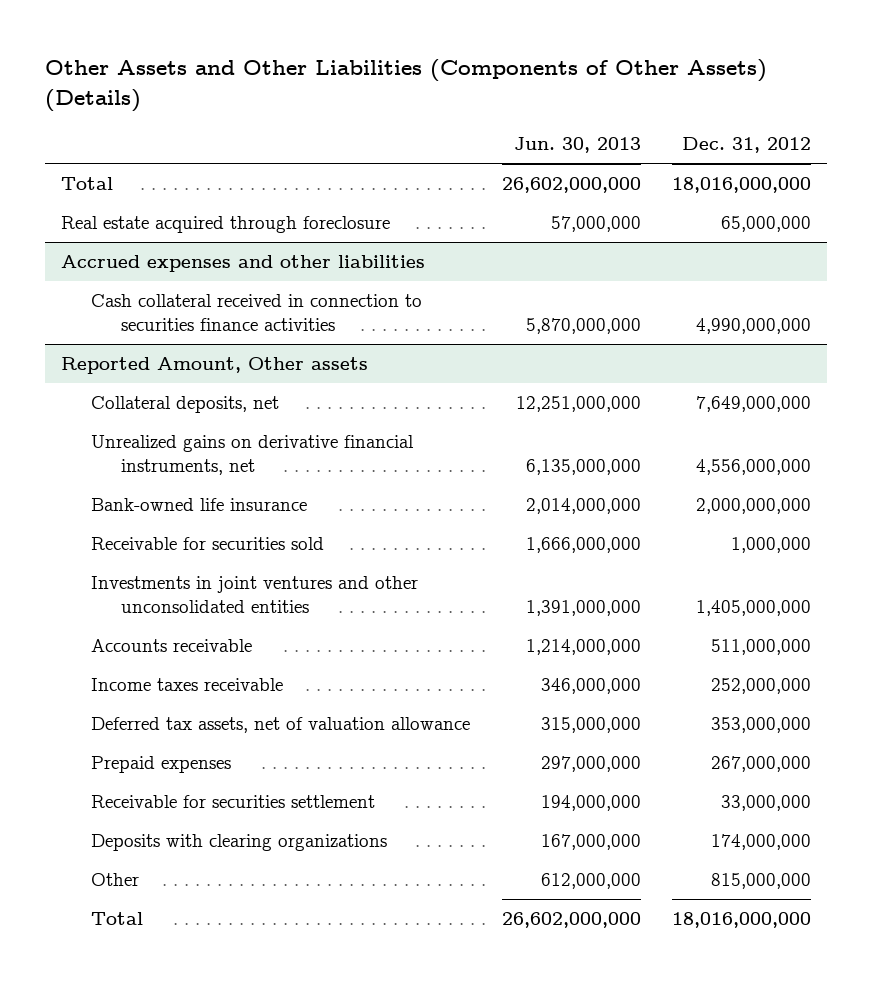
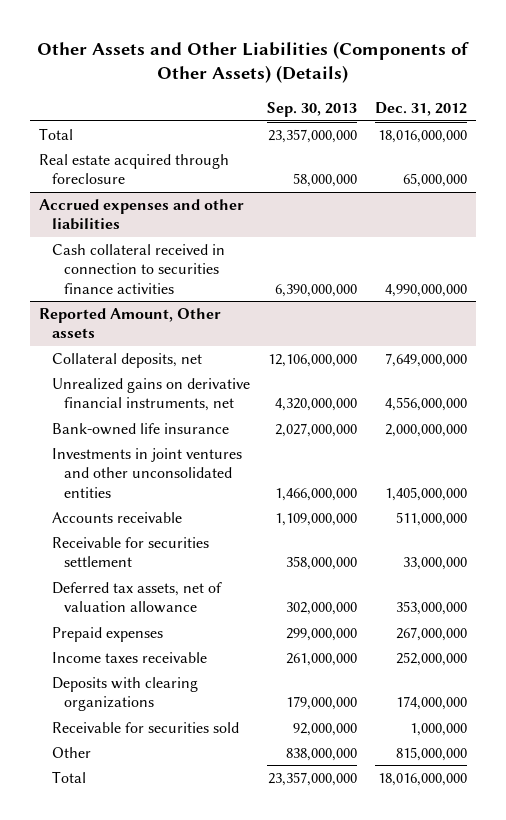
[513,137,641,154] Jun. 30, 2013 -> none
none -> [267,102,358,118] Sep. 30, 2013
[91,795,376,809] Receivable for securities settlement -> [51,536,209,568] Receivable for securities settlement
[91,678,284,692] Income taxes receivable -> [51,651,207,663] Income taxes receivable
[91,537,325,551] Receivable for securities sold -> [51,721,239,733] Receivable for securities sold

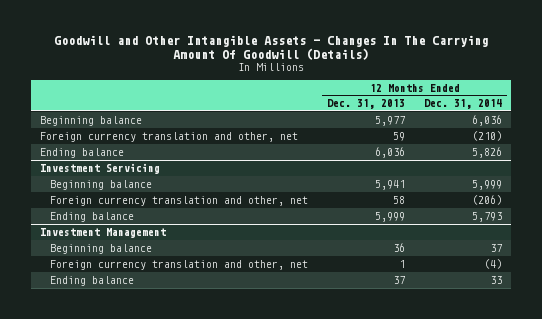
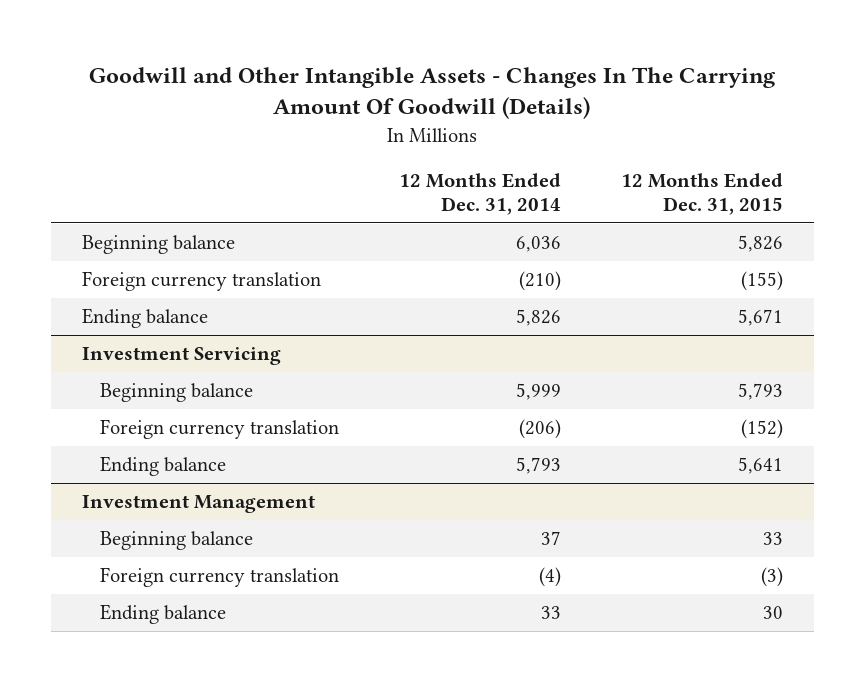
[327,99,406,110] Dec. 31, 2013 -> none
none -> [621,172,784,215] 12 Months Ended Dec. 31, 2015
[40,131,299,142] Foreign currency translation and other, net -> [81,270,321,291] Foreign currency translation
[50,195,309,206] Foreign currency translation and other, net -> [99,418,339,439] Foreign currency translation
[50,259,309,270] Foreign currency translation and other, net -> [99,566,339,587] Foreign currency translation

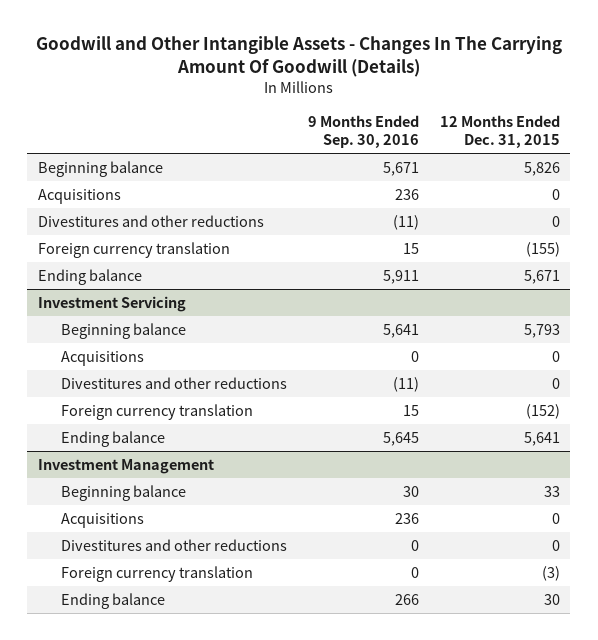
[399,172,562,215] 12 Months Ended Dec. 31, 2014 -> none
none -> [307,114,419,149] 9 Months Ended Sep. 30, 2016
none -> [38,188,122,204] Acquisitions
none -> [38,214,265,227] Divestitures and other reductions
none -> [60,350,144,366] Acquisitions
none -> [60,376,287,389] Divestitures and other reductions
none -> [60,512,144,528] Acquisitions
none -> [60,538,287,551] Divestitures and other reductions

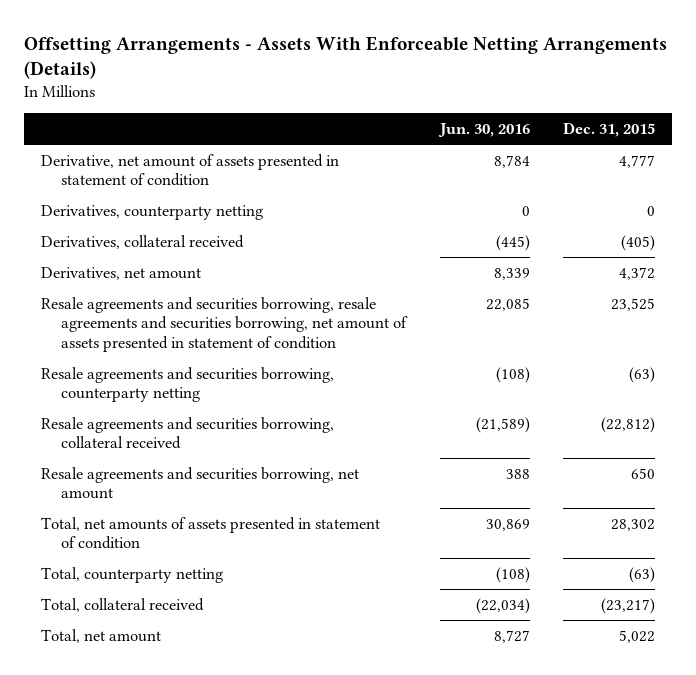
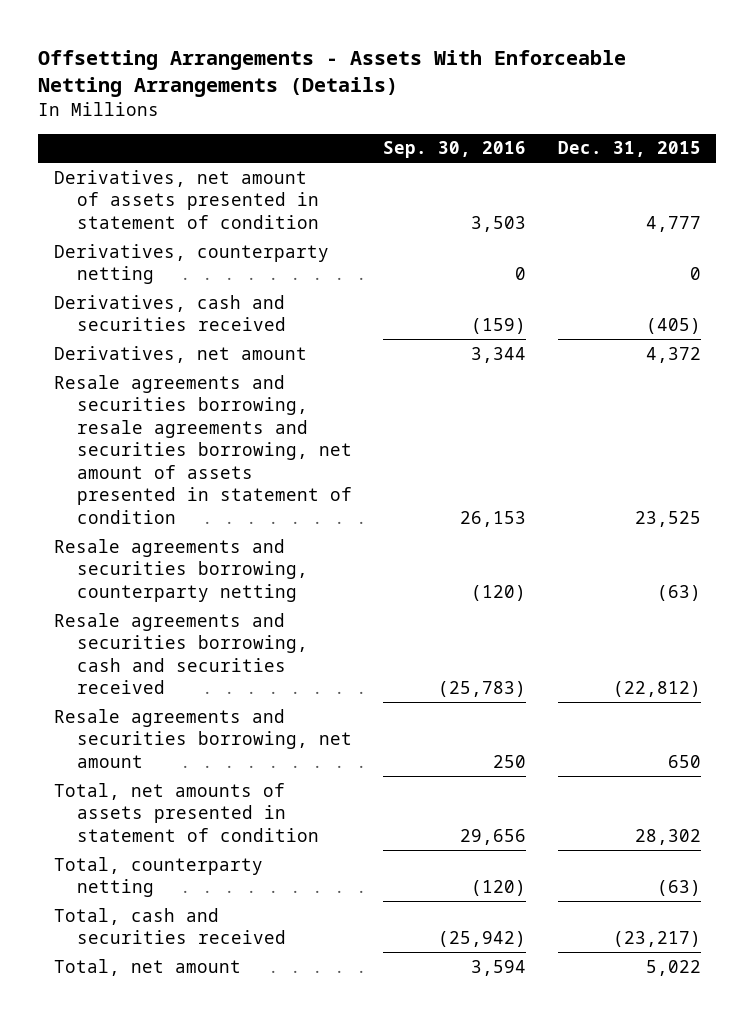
[437,123,530,138] Jun. 30, 2016 -> none
none -> [383,141,527,159] Sep. 30, 2016
[41,153,340,187] Derivative, net amount of assets presented in statement of condition -> [53,169,319,229] Derivatives, net amount of assets presented in statement of condition
[41,234,245,249] Derivatives, collateral received -> [53,294,286,332] Derivatives, cash and securities received
[41,416,335,450] Resale agreements and securities borrowing, collateral received -> [53,612,308,695] Resale agreements and securities borrowing, cash and securities received
[41,597,205,612] Total, collateral received -> [53,907,286,945] Total, cash and securities received

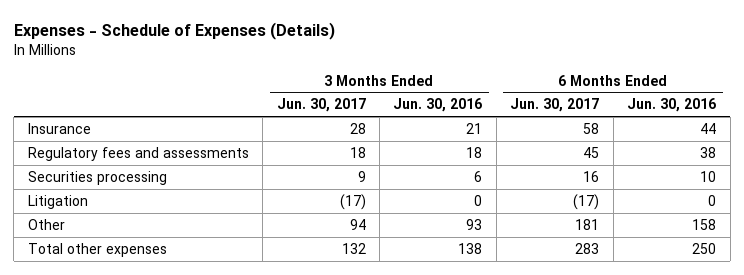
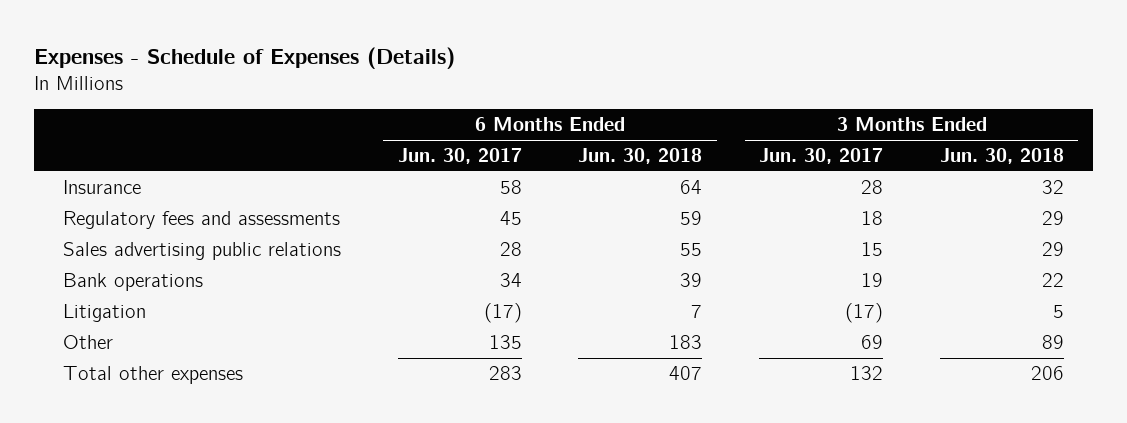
[393,98,483,113] Jun. 30, 2016 -> none
[627,98,717,113] Jun. 30, 2016 -> none
none -> [578,147,703,164] Jun. 30, 2018
none -> [940,147,1065,164] Jun. 30, 2018
[27,170,167,185] Securities processing -> none
none -> [62,241,341,260] Sales advertising public relations
none -> [62,272,203,291] Bank operations
[349,218,366,230] 94 -> [861,334,884,349] 69
[575,218,600,230] 181 -> [488,334,522,349] 135

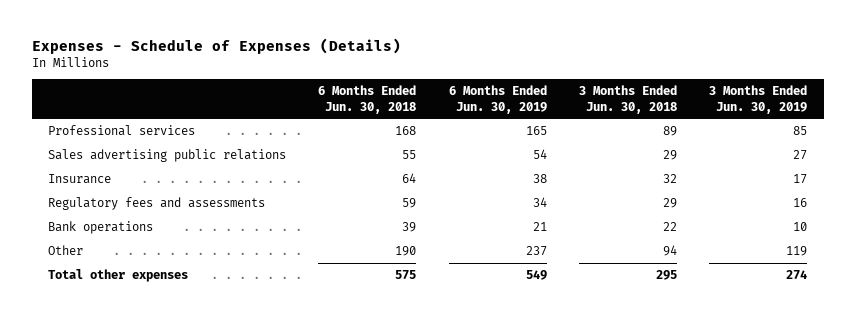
[397,147,522,164] Jun. 30, 2017 -> none
[759,147,884,164] Jun. 30, 2017 -> none
none -> [448,85,547,114] 6 Months Ended Jun. 30, 2019
none -> [709,85,808,114] 3 Months Ended Jun. 30, 2019
none -> [47,125,195,137] Professional services
[62,241,341,260] Sales advertising public relations -> [47,149,286,163] Sales advertising public relations
[62,303,146,322] Litigation -> none
[669,334,703,349] 183 -> [395,246,417,257] 190
[1042,334,1065,349] 89 -> [663,245,678,257] 94
[669,365,703,380] 407 -> [395,270,417,280] 575
[1031,365,1065,380] 206 -> [656,270,678,281] 295

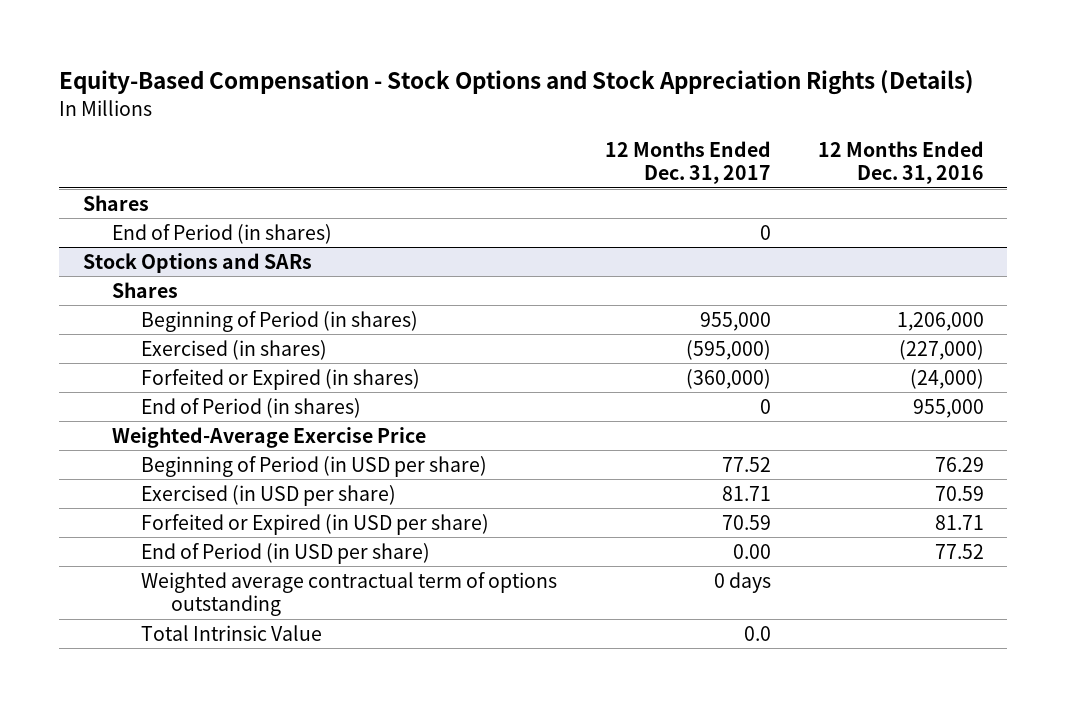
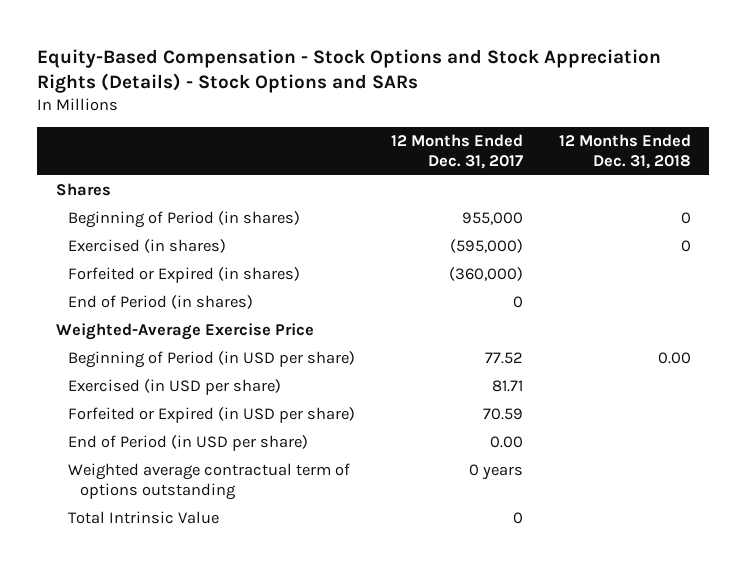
[59,70,975,96] Equity-Based Compensation - Stock Options and Stock Appreciation Rights (Details) -> [37,48,662,94] Equity-Based Compensation - Stock Options and Stock Appreciation Rights (Details) - Stock Options and SARs
[817,140,984,185] 12 Months Ended Dec. 31, 2016 -> none
none -> [559,134,692,169] 12 Months Ended Dec. 31, 2018
[112,223,333,244] End of Period (in shares) -> none
[82,252,312,273] Stock Options and SARs -> none
[112,281,179,298] Shares -> none
[713,571,771,593] 0 days -> [469,464,524,481] 0 years
[743,625,771,641] 0.0 -> [513,512,524,525] 0

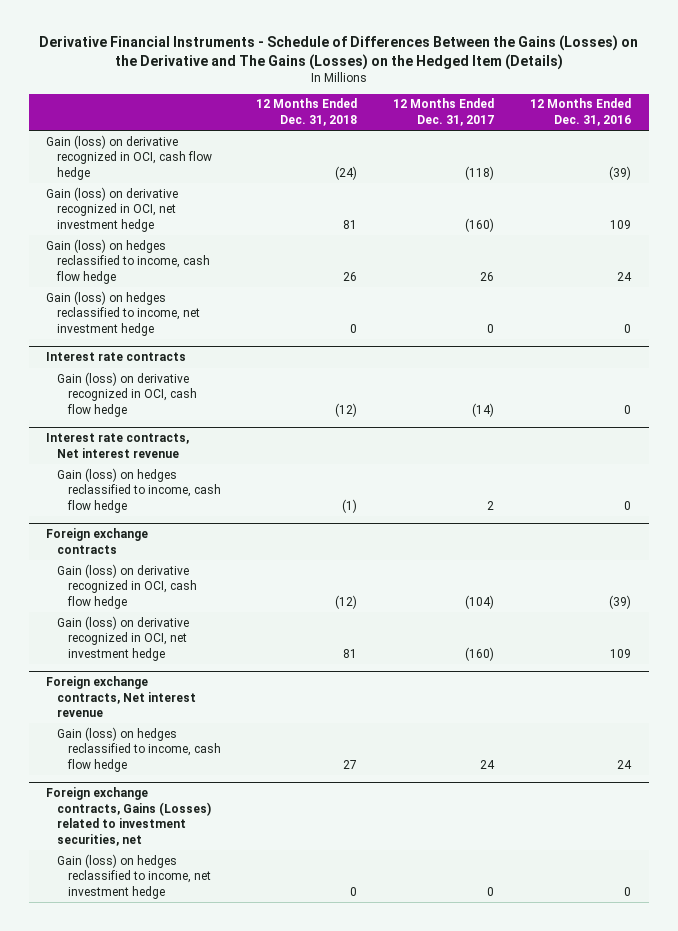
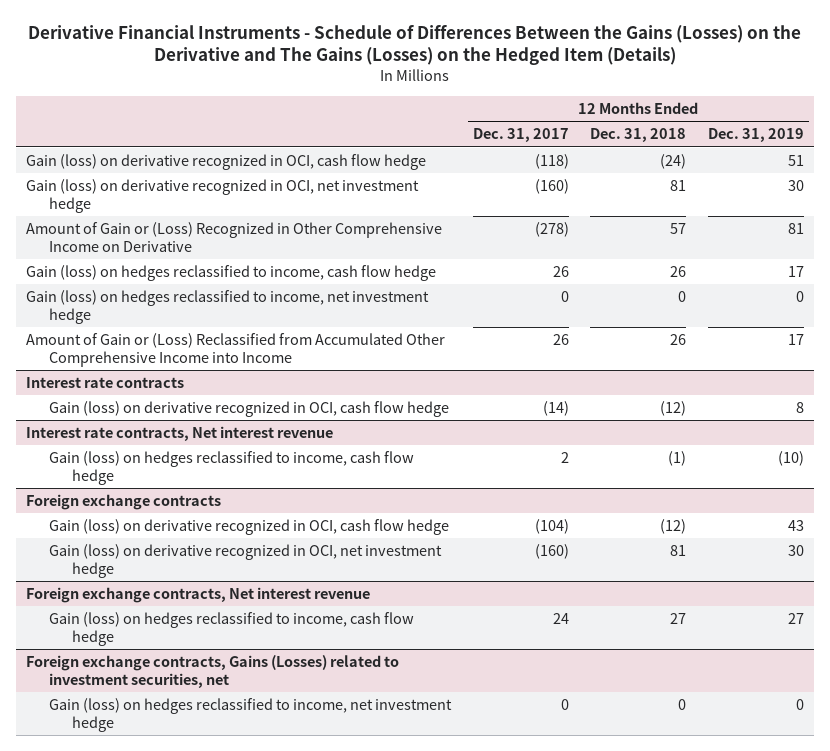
[530,98,632,126] 12 Months Ended Dec. 31, 2016 -> none
none -> [707,128,804,143] Dec. 31, 2019
none -> [26,222,443,252] Amount of Gain or (Loss) Recognized in Other Comprehensive Income on Derivative
none -> [26,333,446,367] Amount of Gain or (Loss) Reclassified from Accumulated Other Comprehensive Income into Income

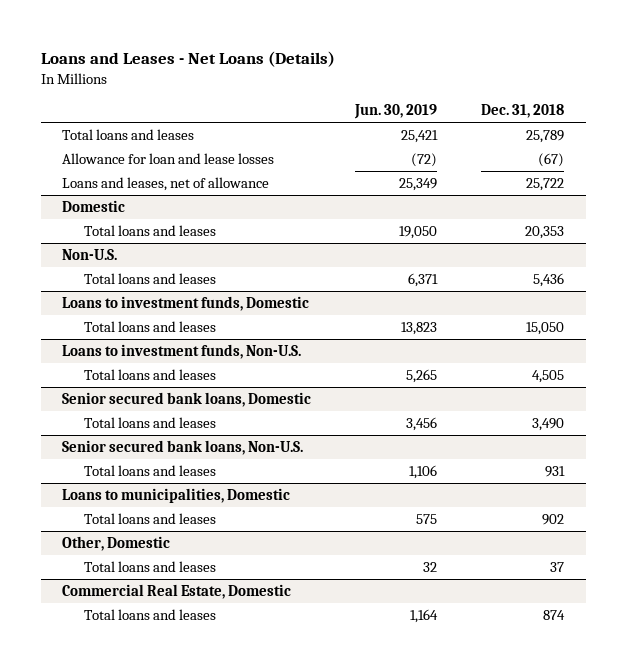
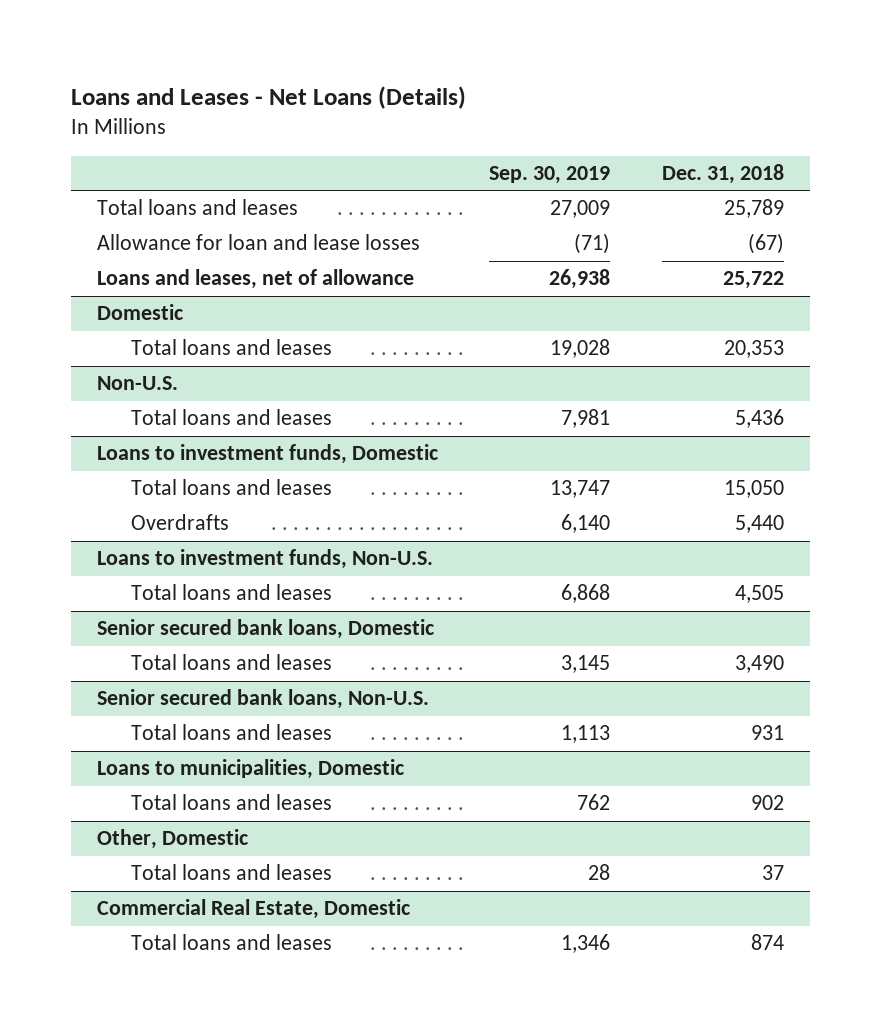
[354,104,438,120] Jun. 30, 2019 -> none
none -> [489,166,611,185] Sep. 30, 2019
none -> [131,514,230,531] Overdrafts

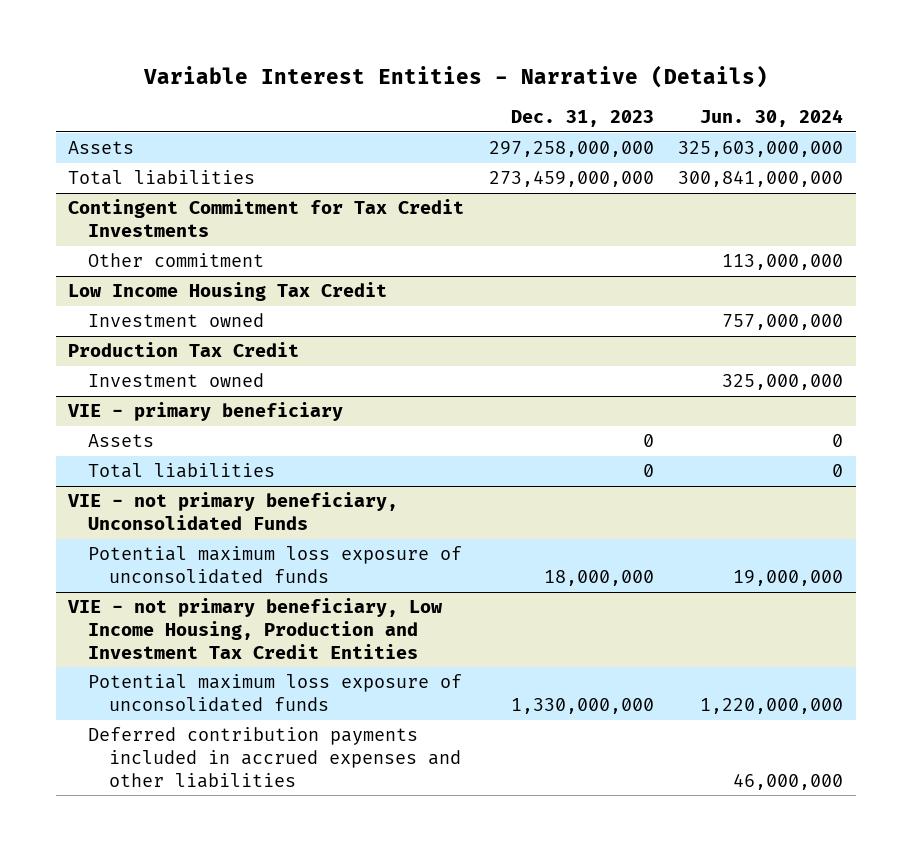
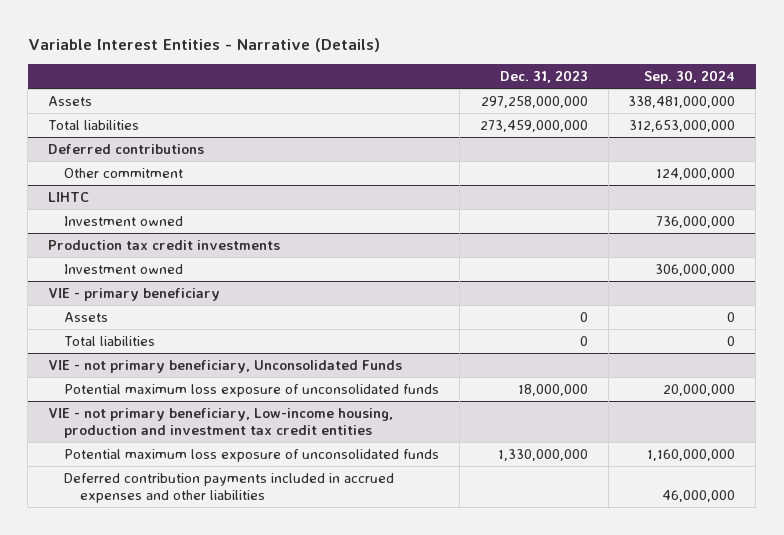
[700,108,844,127] Jun. 30, 2024 -> none
none -> [644,70,736,85] Sep. 30, 2024
[68,199,465,237] Contingent Commitment for Tax Credit Investments -> [48,143,205,154] Deferred contributions
[68,282,388,302] Low Income Housing Tax Credit -> [48,191,90,202] LIHTC
[68,342,300,358] Production Tax Credit -> [48,239,281,250] Production tax credit investments
[67,598,444,659] VIE - not primary beneficiary, Low Income Housing, Production and Investment Tax Credit Entities -> [48,407,394,439] VIE - not primary beneficiary, Low-income housing, production and investment tax credit entities

